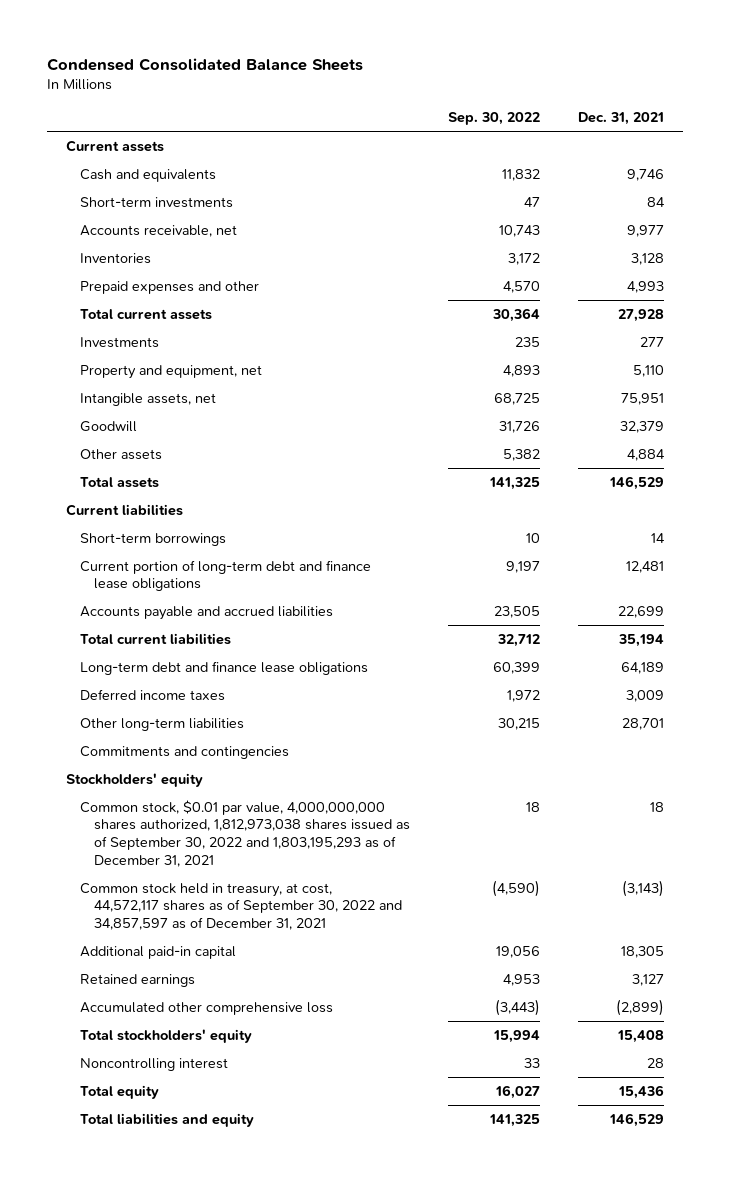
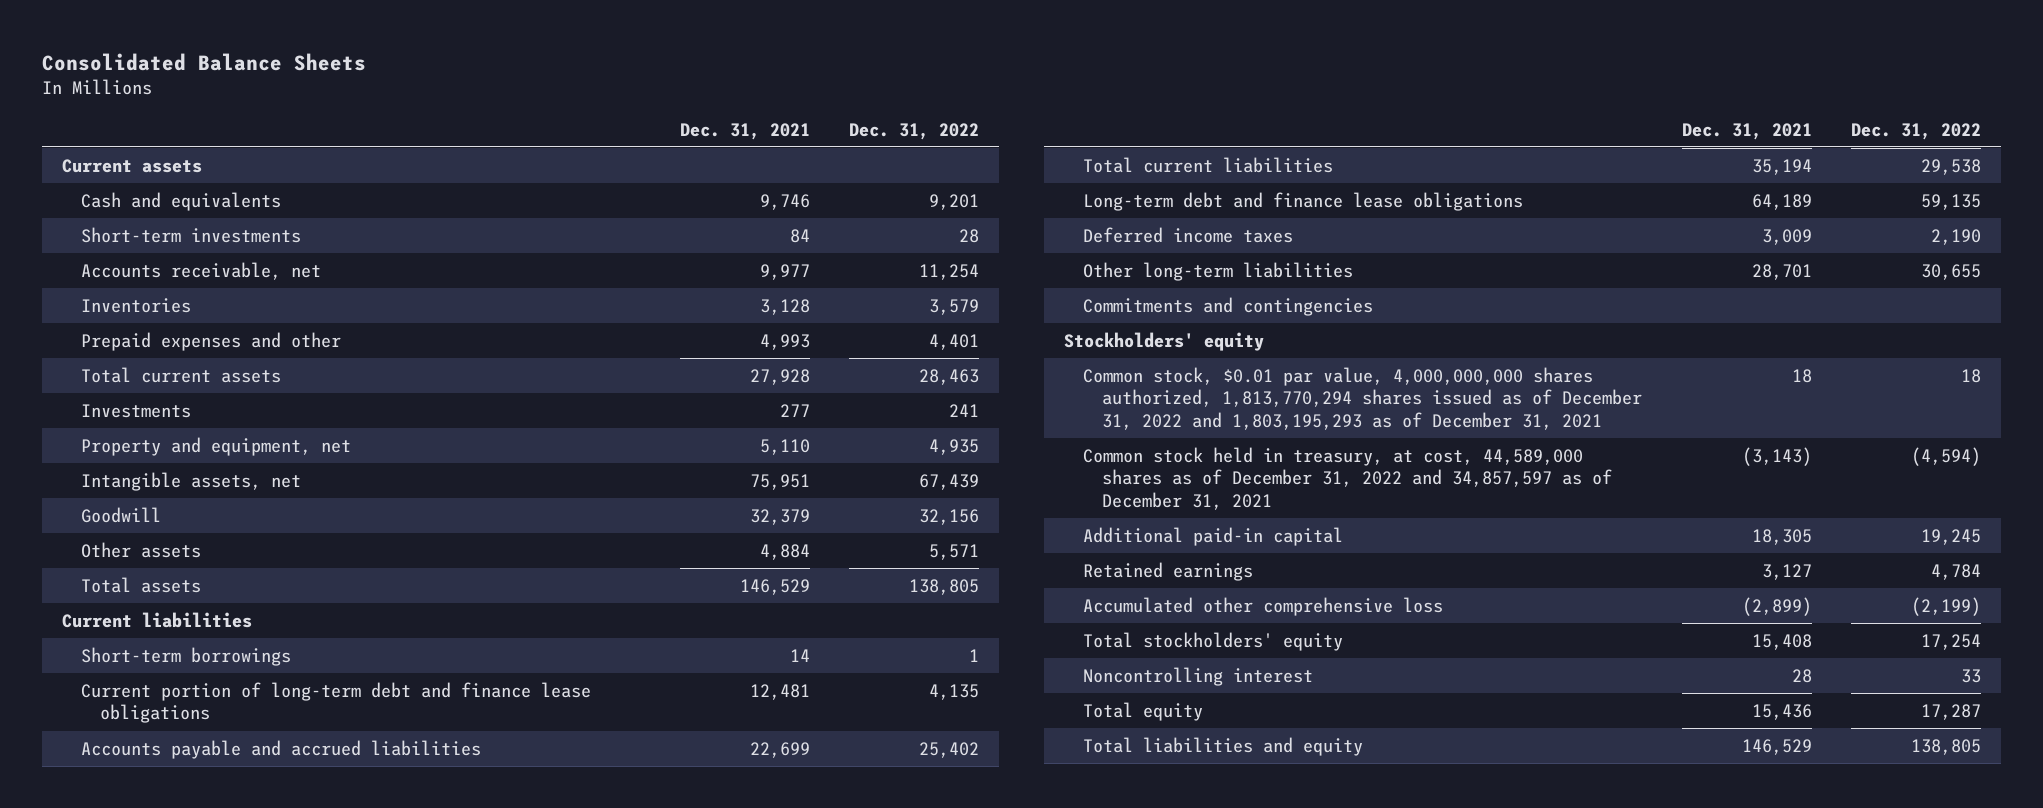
[47,57,364,71] Condensed Consolidated Balance Sheets -> [42,52,367,71] Consolidated Balance Sheets
[447,112,540,126] Sep. 30, 2022 -> none
none -> [849,122,980,140] Dec. 31, 2022
[79,799,410,867] Common stock, $0.01 par value, 4,000,000,000 shares authorized, 1,812,973,038 shares issued as of September 30, 2022 and 1,803,195,293 as of December 31, 2021 -> [1082,366,1643,431] Common stock, $0.01 par value, 4,000,000,000 shares authorized, 1,813,770,294 shares issued as of December 31, 2022 and 1,803,195,293 as of December 31, 2021
[79,882,402,931] Common stock held in treasury, at cost, 44,572,117 shares as of September 30, 2022 and 34,857,597 as of December 31, 2021 -> [1082,446,1613,511] Common stock held in treasury, at cost, 44,589,000 shares as of December 31, 2022 and 34,857,597 as of December 31, 2021

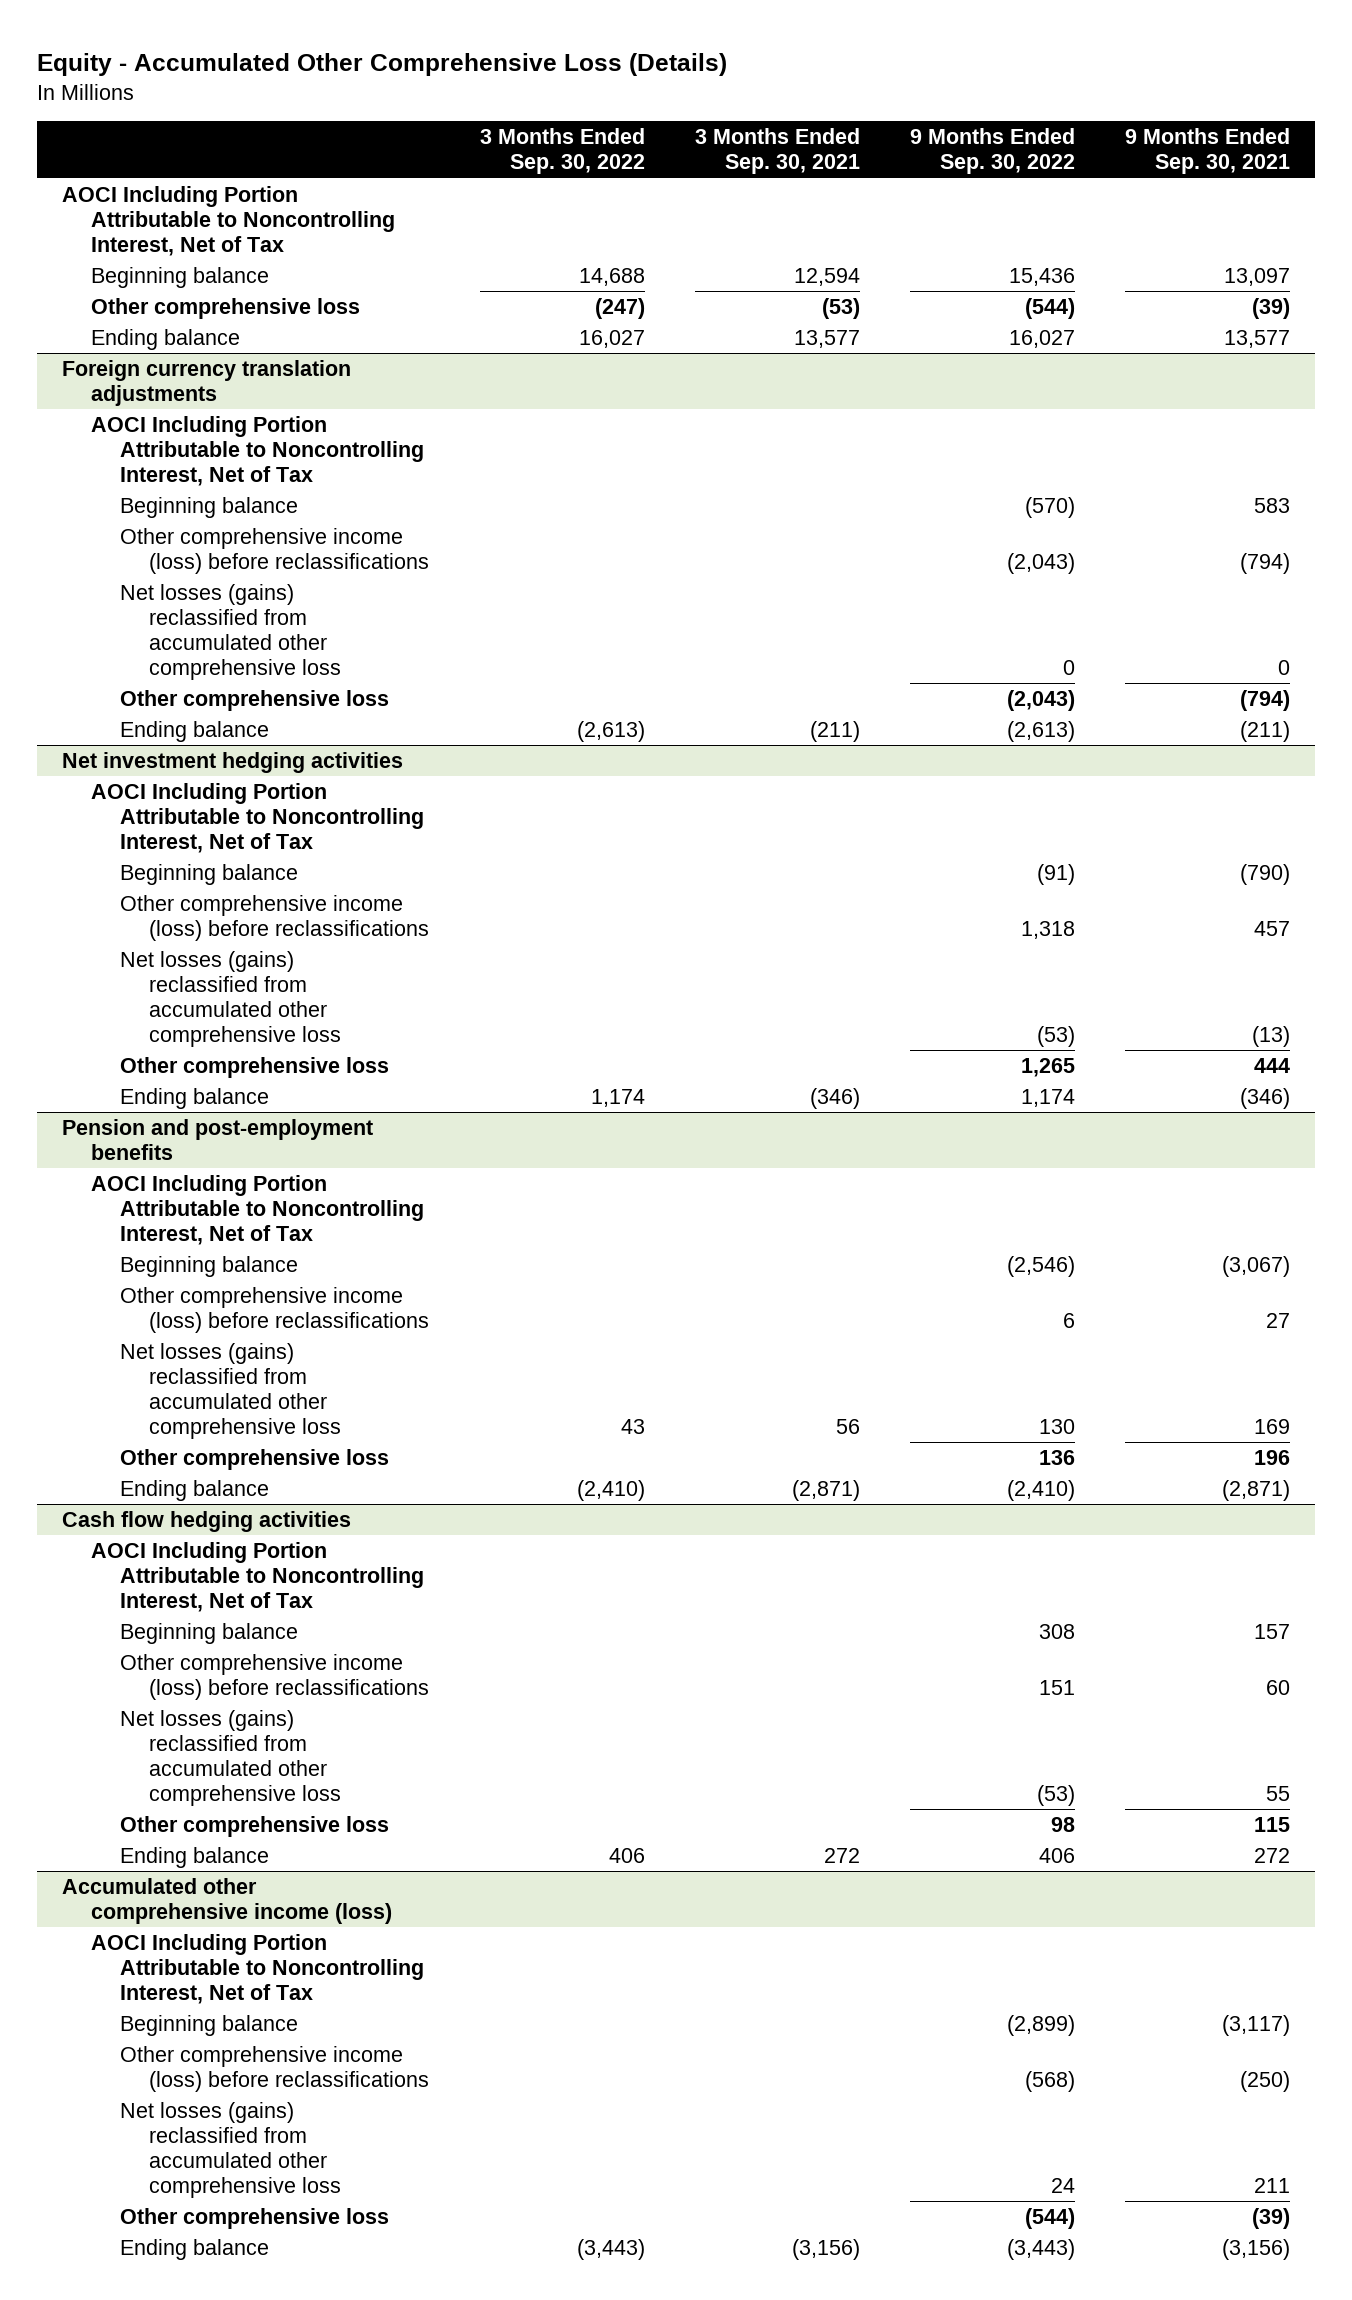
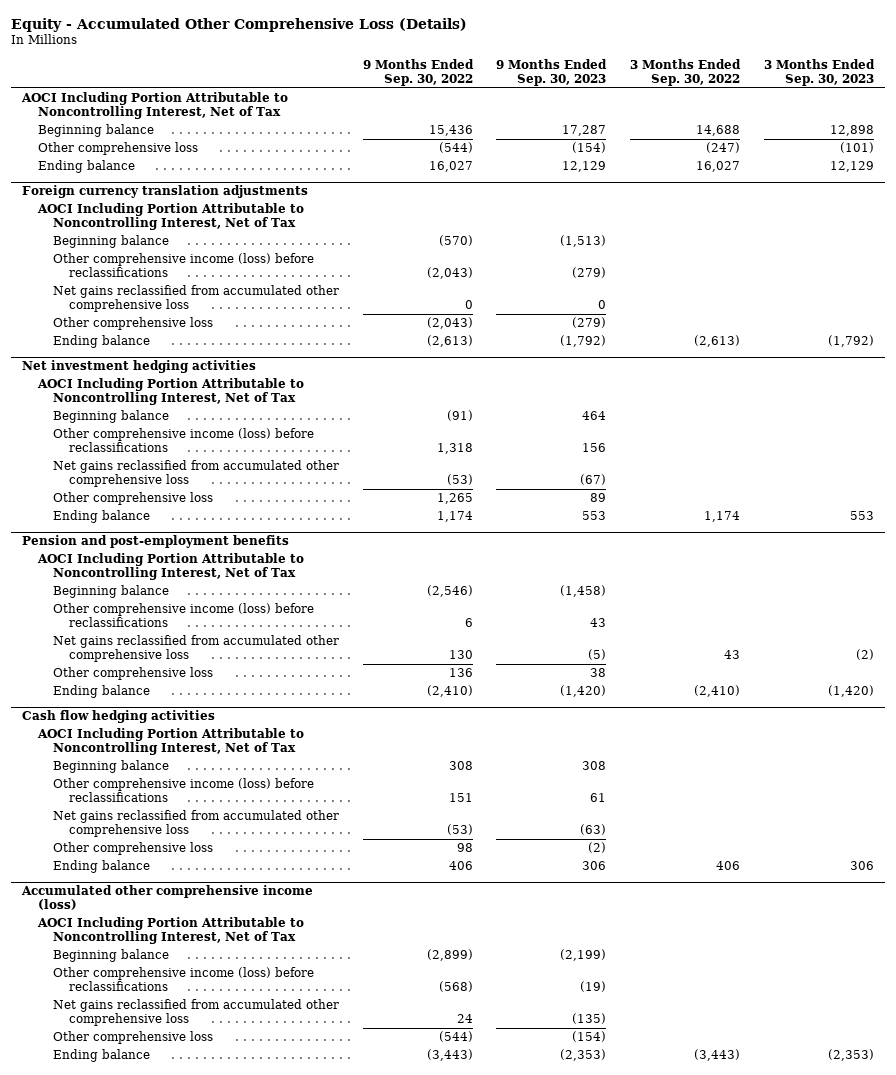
[694,128,860,175] 3 Months Ended Sep. 30, 2021 -> none
[1124,128,1290,175] 9 Months Ended Sep. 30, 2021 -> none
none -> [496,59,608,87] 9 Months Ended Sep. 30, 2023
none -> [763,59,875,87] 3 Months Ended Sep. 30, 2023
[120,583,342,681] Net losses (gains) reclassified from accumulated other comprehensive loss -> [53,285,340,313] Net gains reclassified from accumulated other comprehensive loss
[120,950,342,1048] Net losses (gains) reclassified from accumulated other comprehensive loss -> [53,460,340,488] Net gains reclassified from accumulated other comprehensive loss
[120,1342,342,1440] Net losses (gains) reclassified from accumulated other comprehensive loss -> [53,635,340,663] Net gains reclassified from accumulated other comprehensive loss
[120,1709,342,1807] Net losses (gains) reclassified from accumulated other comprehensive loss -> [53,810,340,838] Net gains reclassified from accumulated other comprehensive loss
[120,2101,342,2199] Net losses (gains) reclassified from accumulated other comprehensive loss -> [53,999,340,1027] Net gains reclassified from accumulated other comprehensive loss

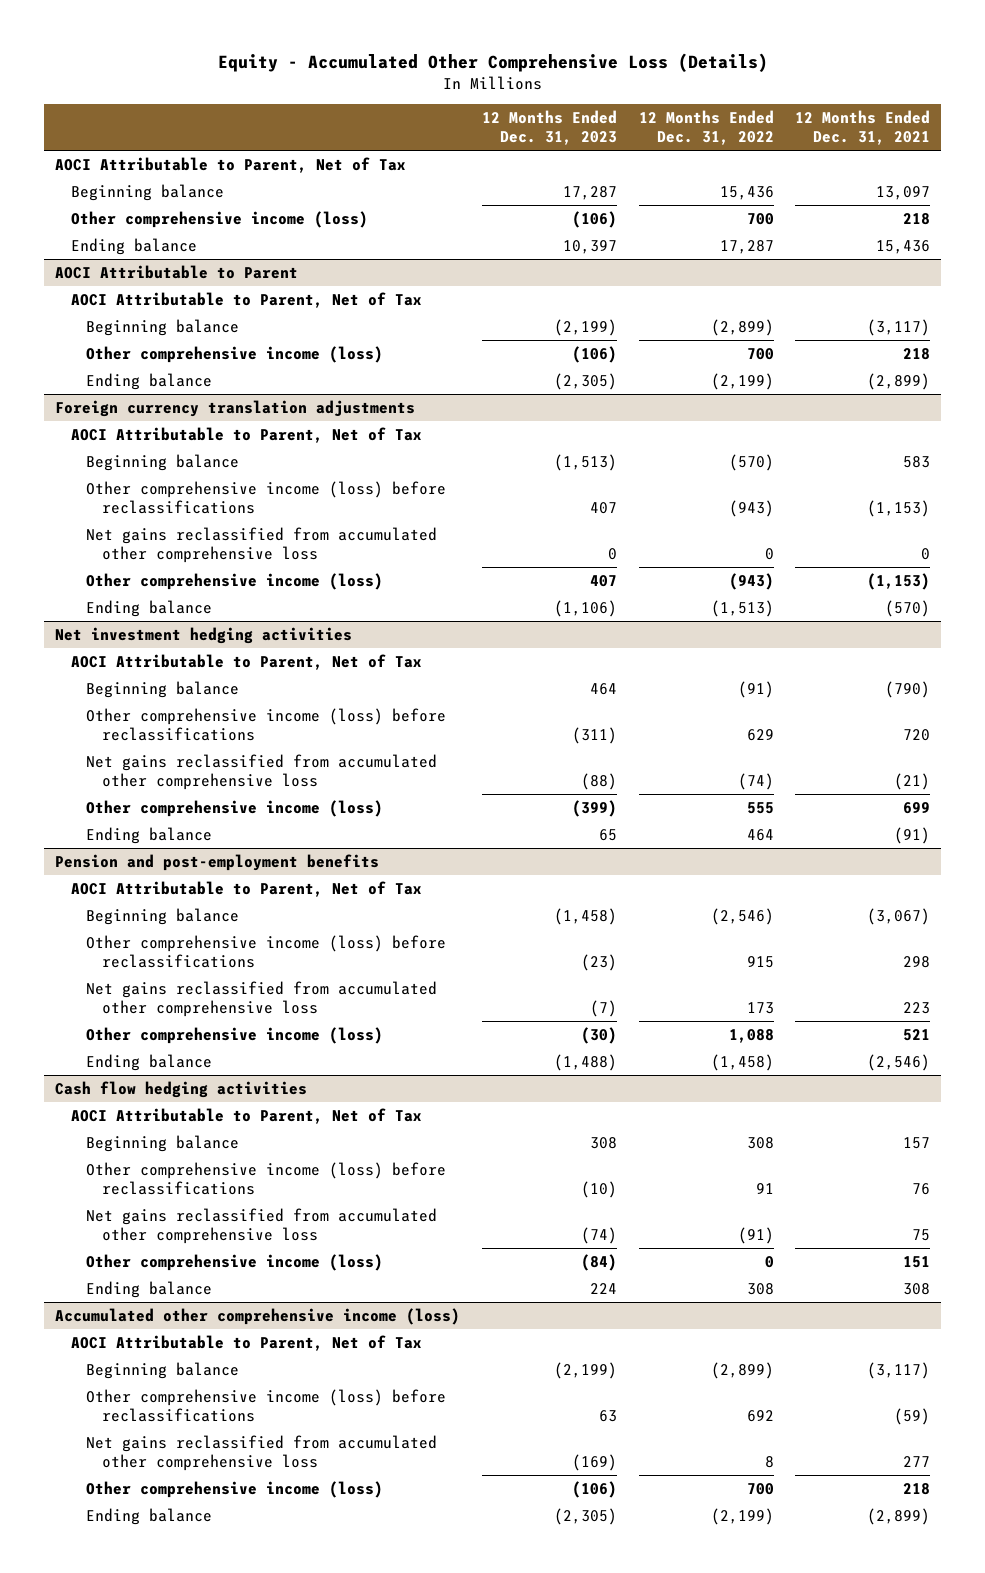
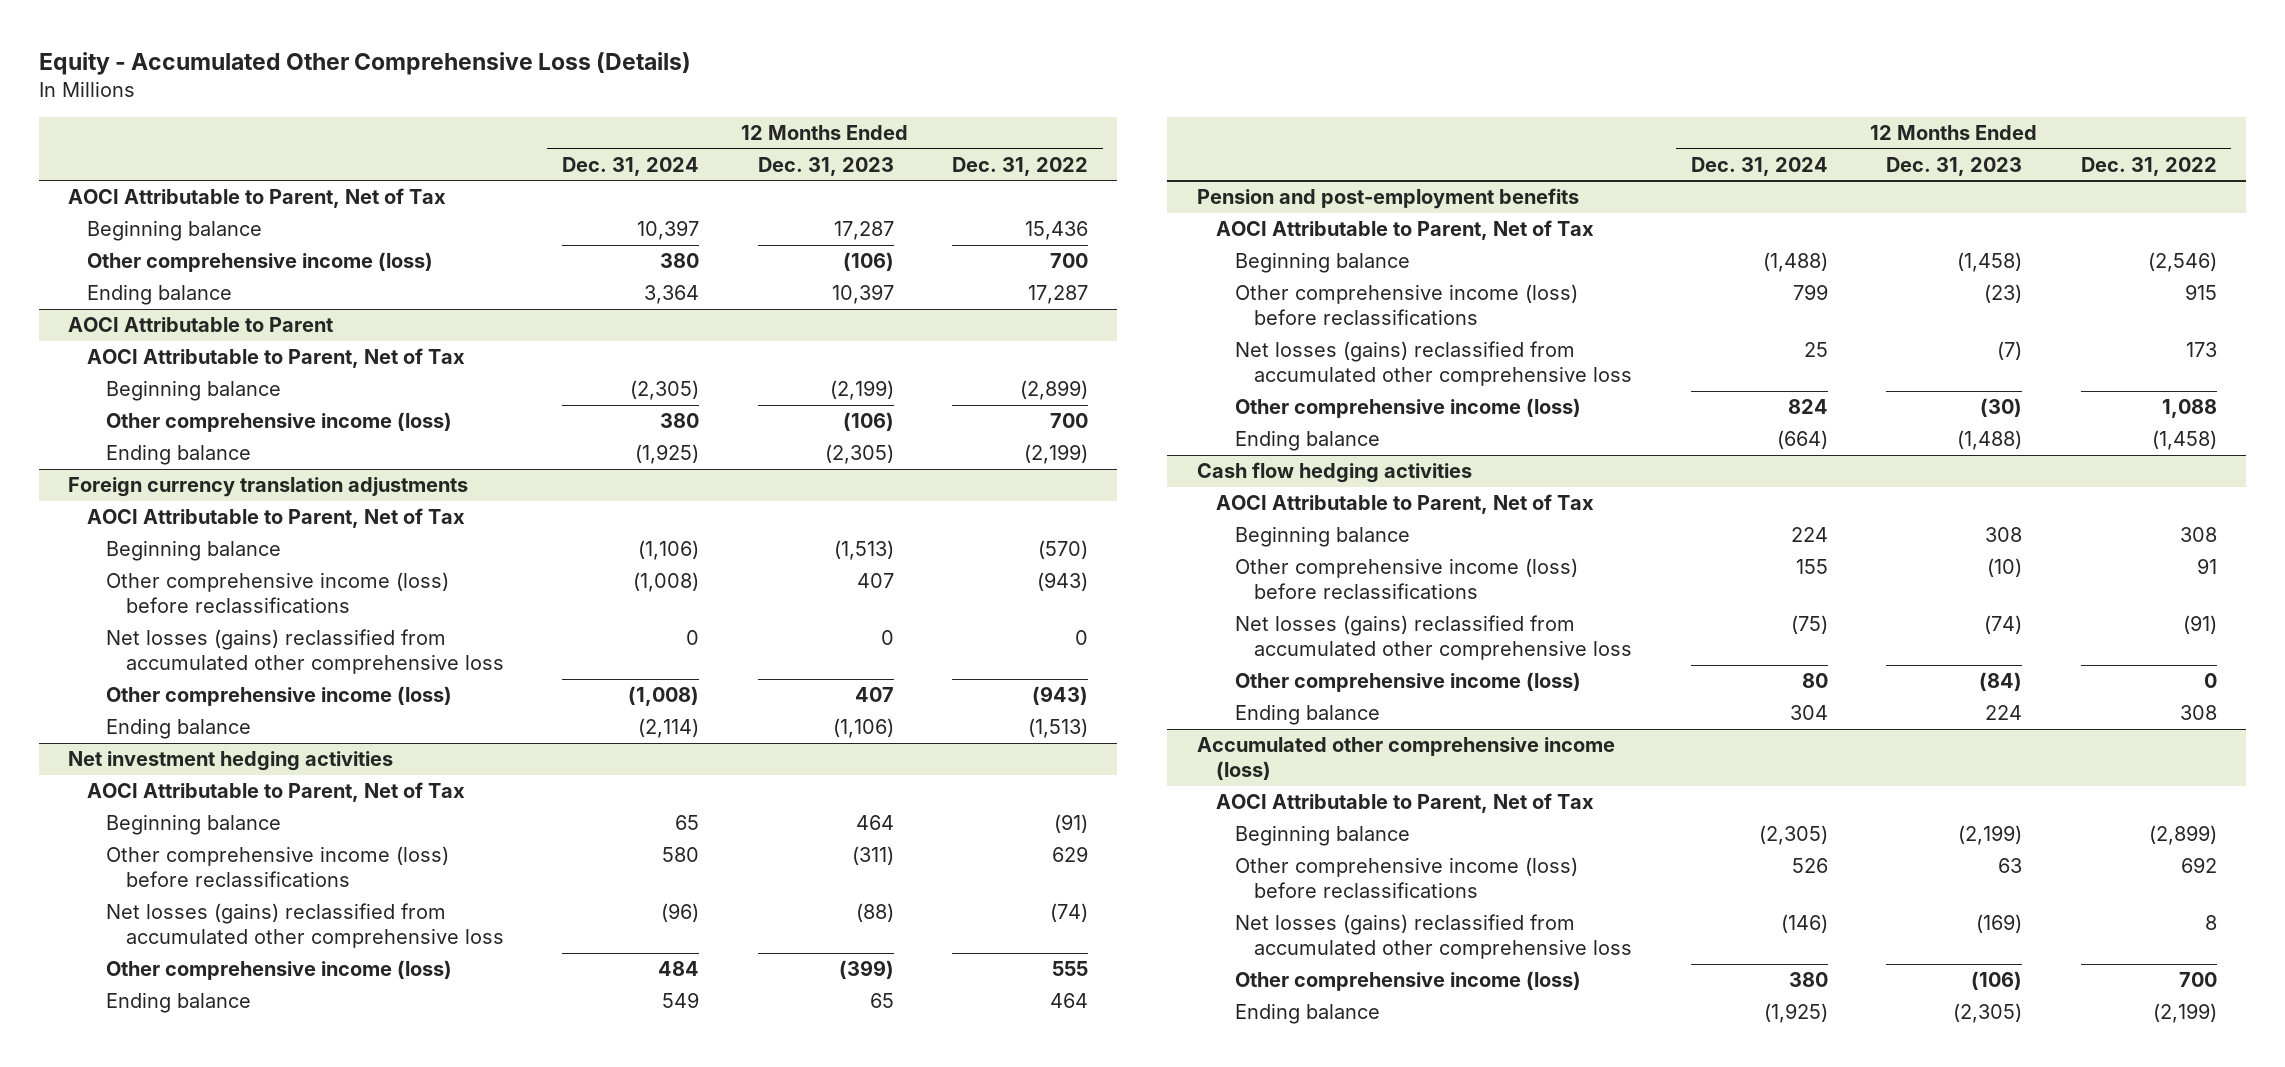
[795,109,931,146] 12 Months Ended Dec. 31, 2021 -> none
none -> [562,156,700,176] Dec. 31, 2024
[86,526,438,564] Net gains reclassified from accumulated other comprehensive loss -> [106,629,504,674] Net losses (gains) reclassified from accumulated other comprehensive loss
[86,753,438,791] Net gains reclassified from accumulated other comprehensive loss -> [106,903,504,948] Net losses (gains) reclassified from accumulated other comprehensive loss
[86,980,438,1018] Net gains reclassified from accumulated other comprehensive loss -> [1235,341,1633,386] Net losses (gains) reclassified from accumulated other comprehensive loss
[86,1207,438,1245] Net gains reclassified from accumulated other comprehensive loss -> [1235,615,1633,660] Net losses (gains) reclassified from accumulated other comprehensive loss
[86,1434,438,1472] Net gains reclassified from accumulated other comprehensive loss -> [1235,914,1633,959] Net losses (gains) reclassified from accumulated other comprehensive loss

